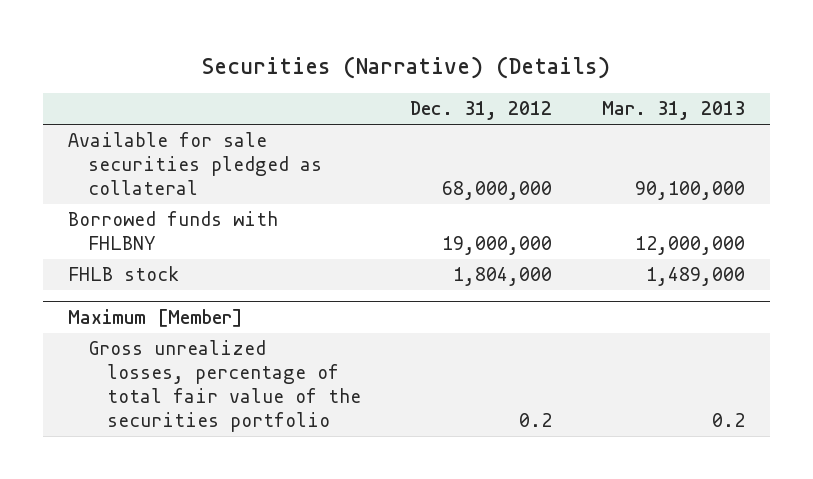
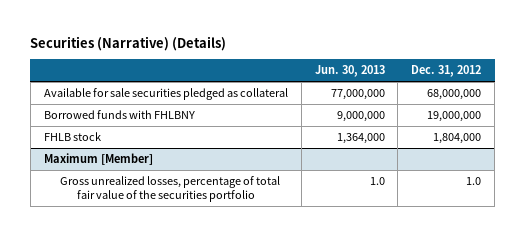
[601,101,745,121] Mar. 31, 2013 -> none
none -> [314,65,385,78] Jun. 30, 2013
[519,413,553,428] 0.2 -> [466,177,482,186] 1.0

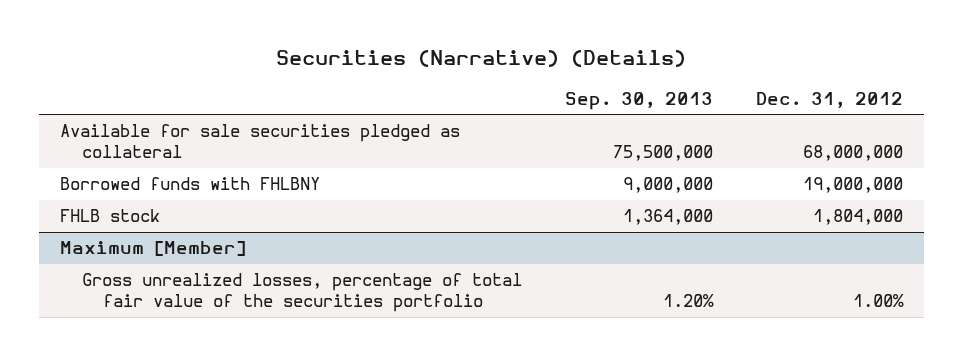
[314,65,385,78] Jun. 30, 2013 -> none
none -> [564,91,713,110] Sep. 30, 2013
[466,177,482,186] 1.0 -> [852,294,904,308] 1.00%

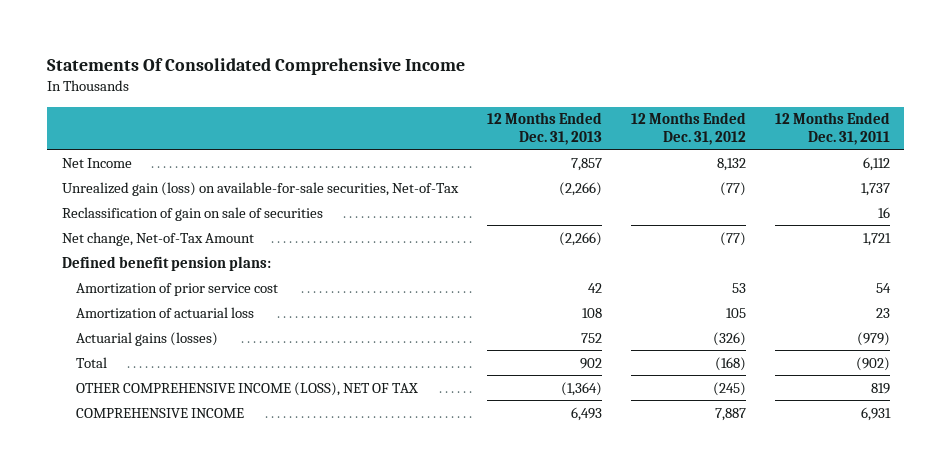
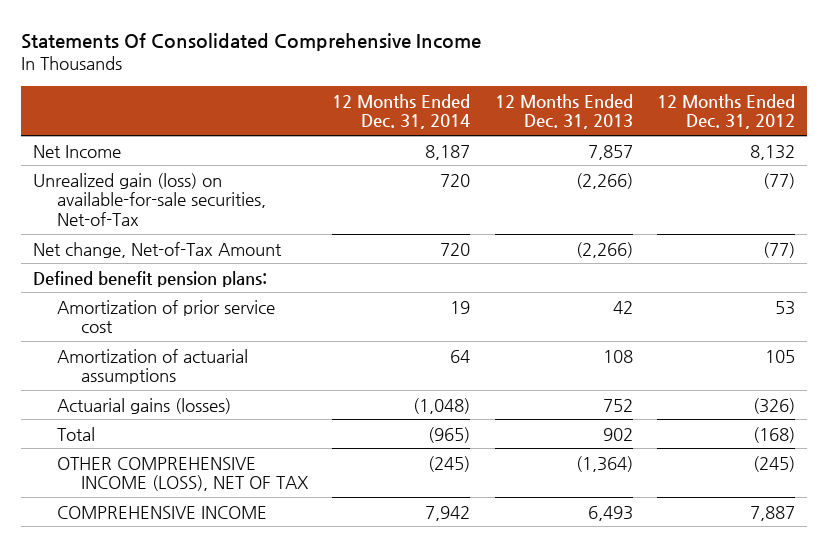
[774,112,890,145] 12 Months Ended Dec. 31, 2011 -> none
none -> [332,93,471,130] 12 Months Ended Dec. 31, 2014
[61,206,323,221] Reclassification of gain on sale of securities -> none
[75,306,254,319] Amortization of actuarial loss -> [57,348,249,385] Amortization of actuarial assumptions

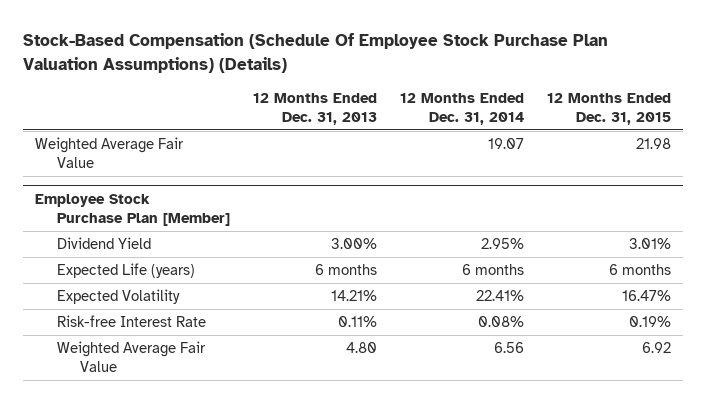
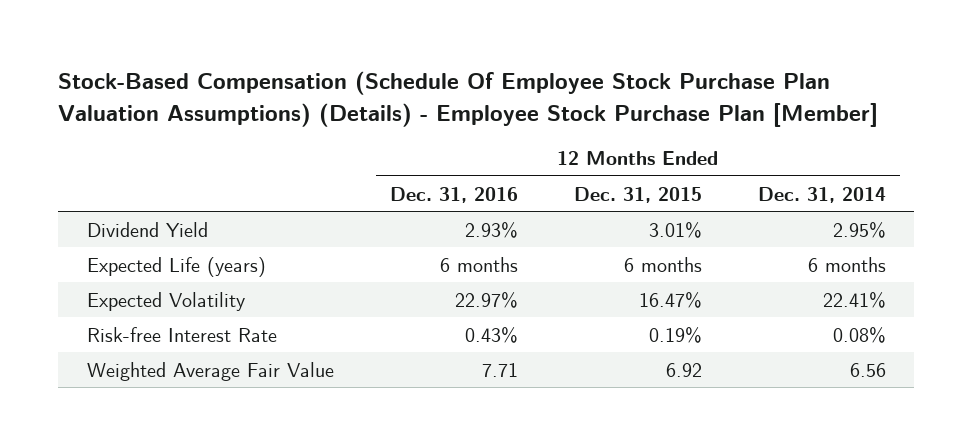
[23,33,609,73] Stock-Based Compensation (Schedule Of Employee Stock Purchase Plan Valuation Assumptions) (Details) -> [58,71,879,127] Stock-Based Compensation (Schedule Of Employee Stock Purchase Plan Valuation Assumptions) (Details) - Employee Stock Purchase Plan [Member]
[253,92,378,125] 12 Months Ended Dec. 31, 2013 -> none
none -> [389,186,518,203] Dec. 31, 2016
[34,137,184,169] Weighted Average Fair Value -> none
[34,193,231,226] Employee Stock Purchase Plan [Member] -> none

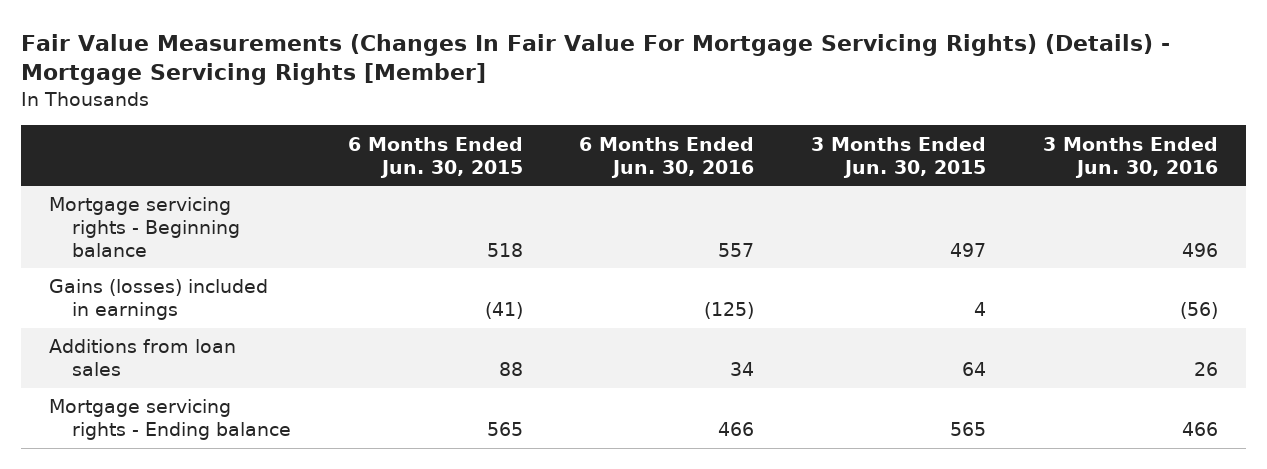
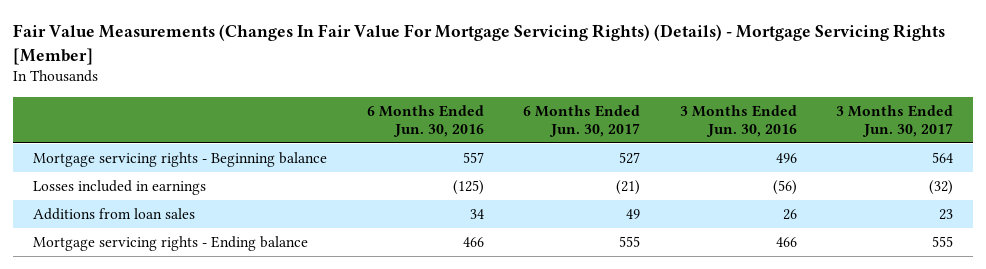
[347,136,523,178] 6 Months Ended Jun. 30, 2015 -> none
[811,136,987,178] 3 Months Ended Jun. 30, 2015 -> none
none -> [523,104,641,137] 6 Months Ended Jun. 30, 2017
none -> [836,104,954,137] 3 Months Ended Jun. 30, 2017
[49,279,269,321] Gains (losses) included in earnings -> [33,179,207,195] Losses included in earnings

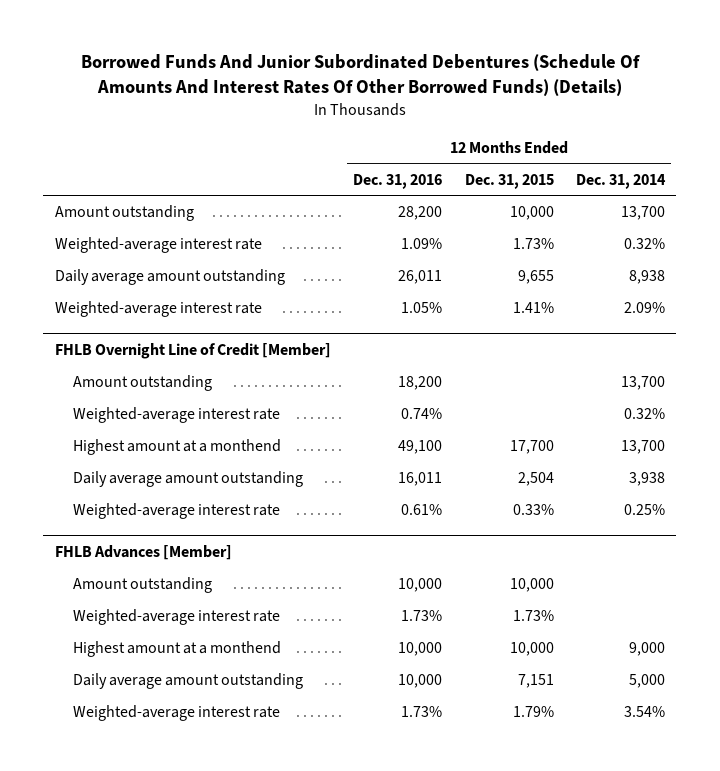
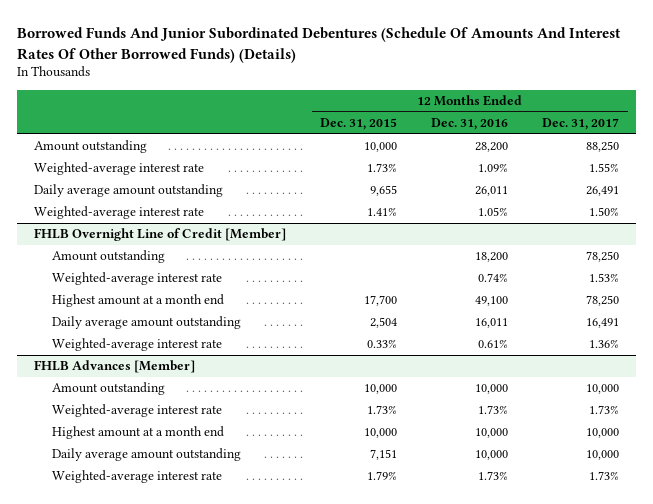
[575,173,666,189] Dec. 31, 2014 -> none
none -> [542,118,620,131] Dec. 31, 2017
[72,439,281,456] Highest amount at a monthend -> [51,294,224,308] Highest amount at a month end
[72,641,281,658] Highest amount at a monthend -> [51,426,224,440] Highest amount at a month end

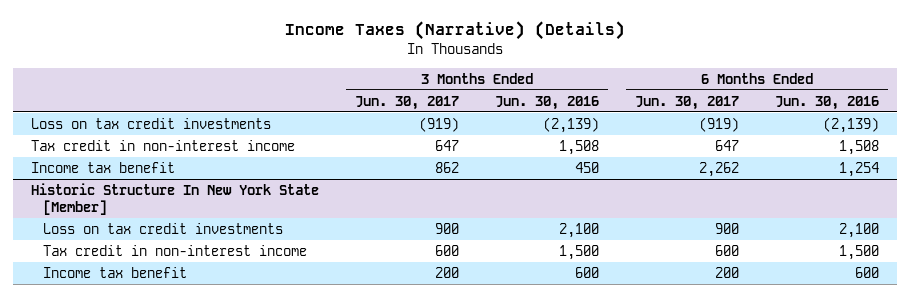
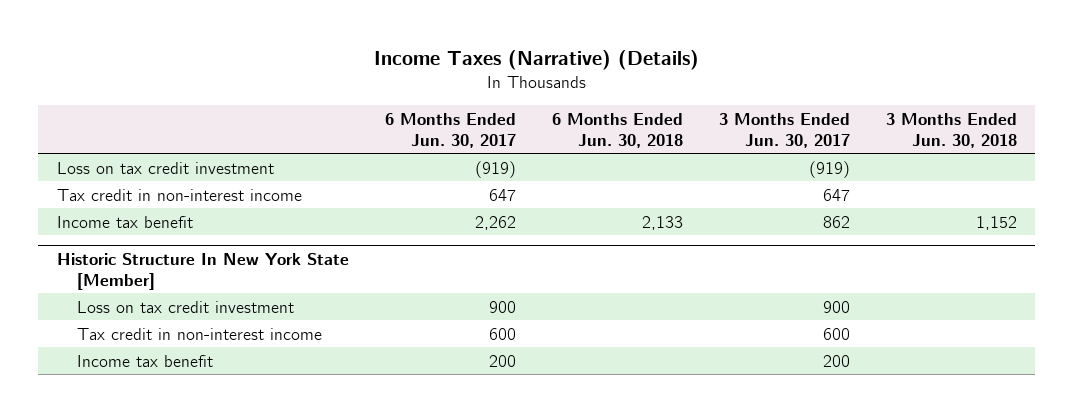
[494,95,599,110] Jun. 30, 2016 -> none
[774,95,879,110] Jun. 30, 2016 -> none
none -> [551,112,683,148] 6 Months Ended Jun. 30, 2018
none -> [886,112,1018,148] 3 Months Ended Jun. 30, 2018
[31,117,272,129] Loss on tax credit investments -> [56,161,274,174] Loss on tax credit investment
[43,222,284,234] Loss on tax credit investments -> [76,300,294,313] Loss on tax credit investment

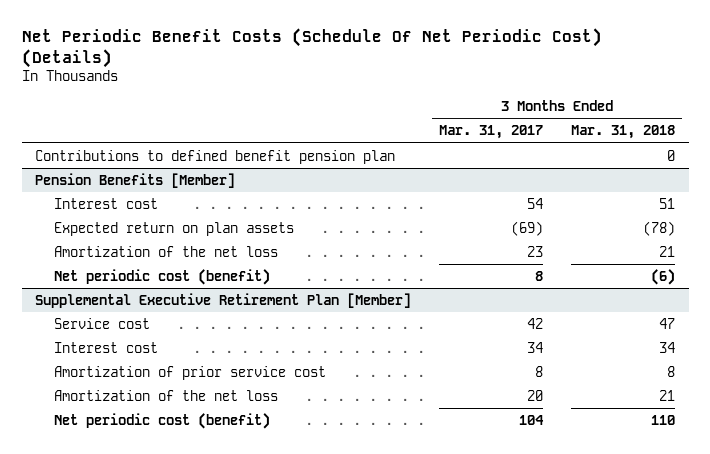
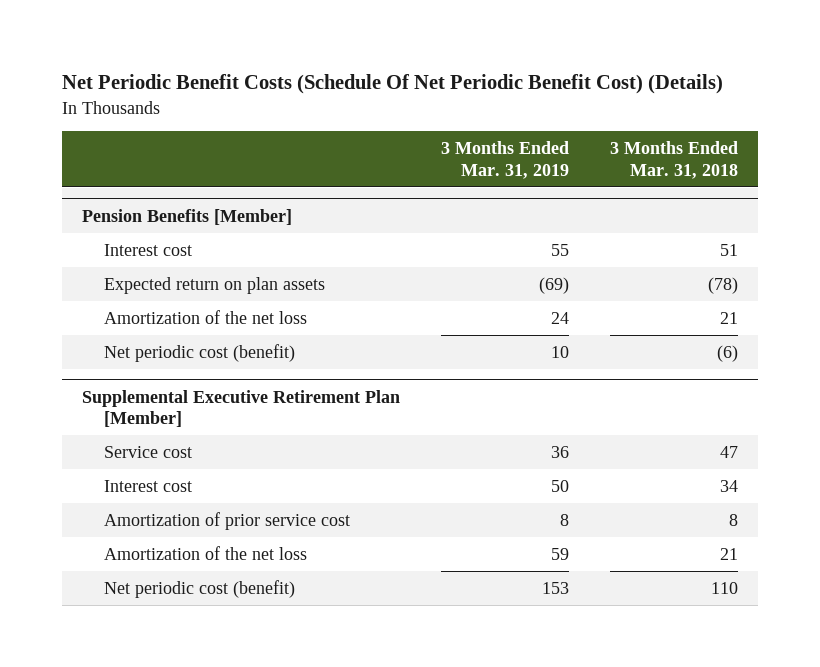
[21,28,602,69] Net Periodic Benefit Costs (Schedule Of Net Periodic Cost) (Details) -> [61,74,723,95] Net Periodic Benefit Costs (Schedule Of Net Periodic Benefit Cost) (Details)
[439,125,544,140] Mar. 31, 2017 -> none
none -> [440,141,569,179] 3 Months Ended Mar. 31, 2019
[35,149,396,164] Contributions to defined benefit pension plan -> none

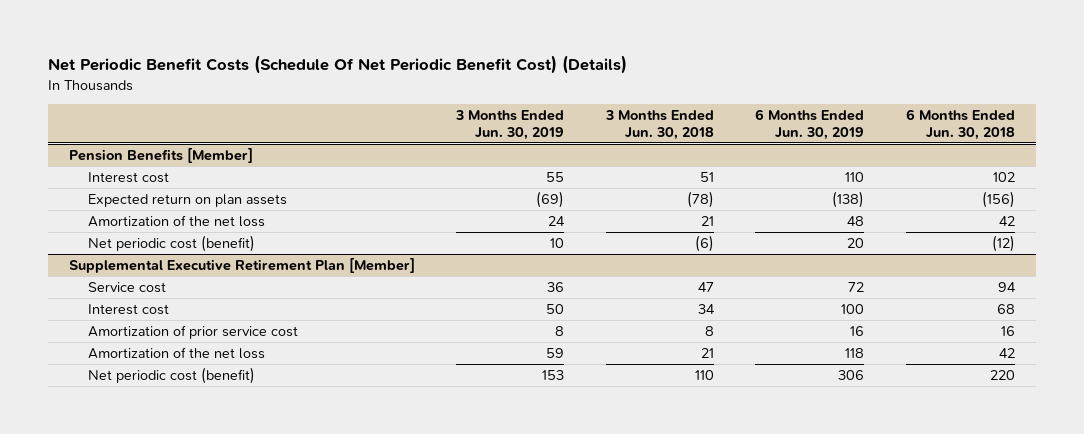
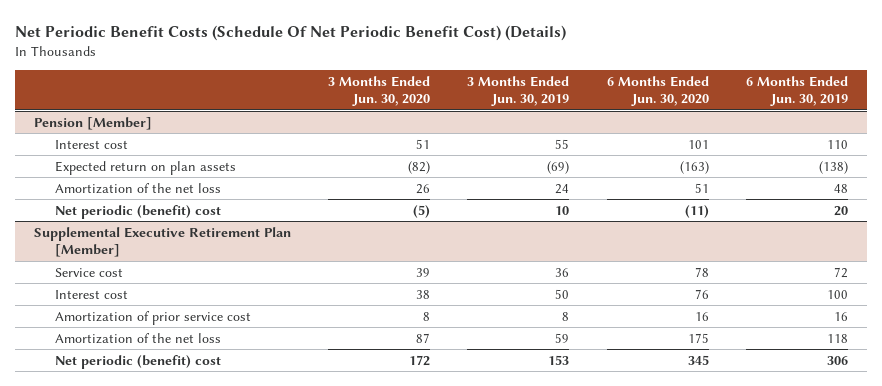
[604,109,714,140] 3 Months Ended Jun. 30, 2018 -> none
[905,108,1015,140] 6 Months Ended Jun. 30, 2018 -> none
none -> [328,75,431,107] 3 Months Ended Jun. 30, 2020
none -> [606,75,709,107] 6 Months Ended Jun. 30, 2020
[68,147,253,163] Pension Benefits [Member] -> [33,116,152,130] Pension [Member]
[88,234,256,252] Net periodic cost (benefit) -> [55,204,222,219] Net periodic (benefit) cost
[88,366,256,384] Net periodic cost (benefit) -> [55,354,222,369] Net periodic (benefit) cost

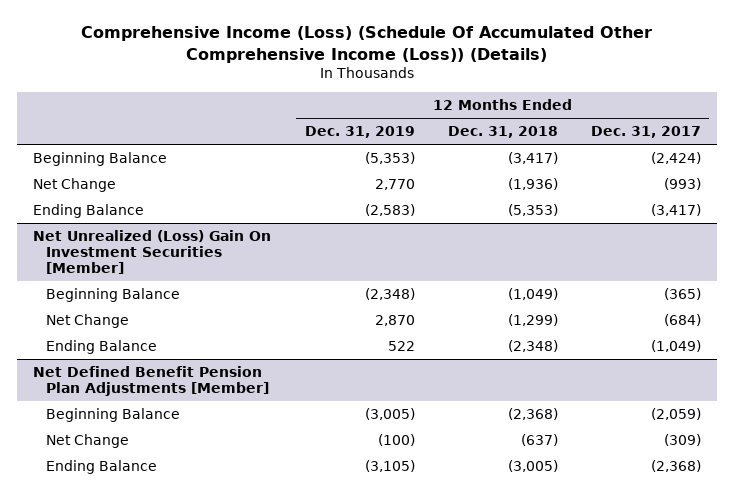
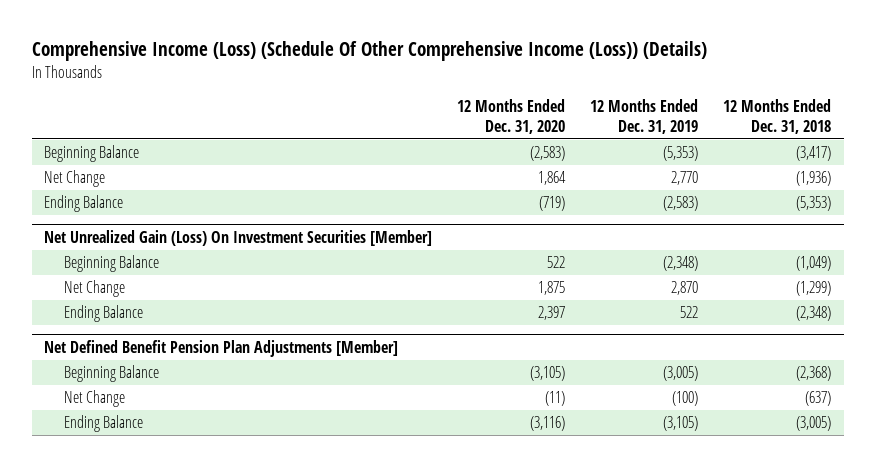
[81,26,653,63] Comprehensive Income (Loss) (Schedule Of Accumulated Other Comprehensive Income (Loss)) (Details) -> [31,41,707,62] Comprehensive Income (Loss) (Schedule Of Other Comprehensive Income (Loss)) (Details)
[590,126,701,139] Dec. 31, 2017 -> none
none -> [457,98,566,134] 12 Months Ended Dec. 31, 2020
[33,230,272,275] Net Unrealized (Loss) Gain On Investment Securities [Member] -> [44,230,433,247] Net Unrealized Gain (Loss) On Investment Securities [Member]

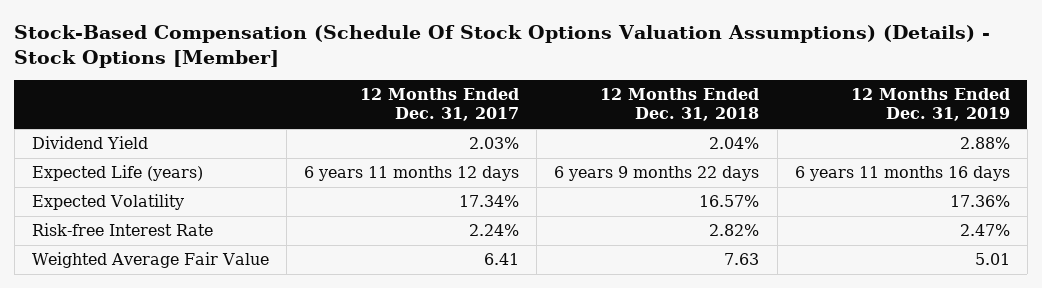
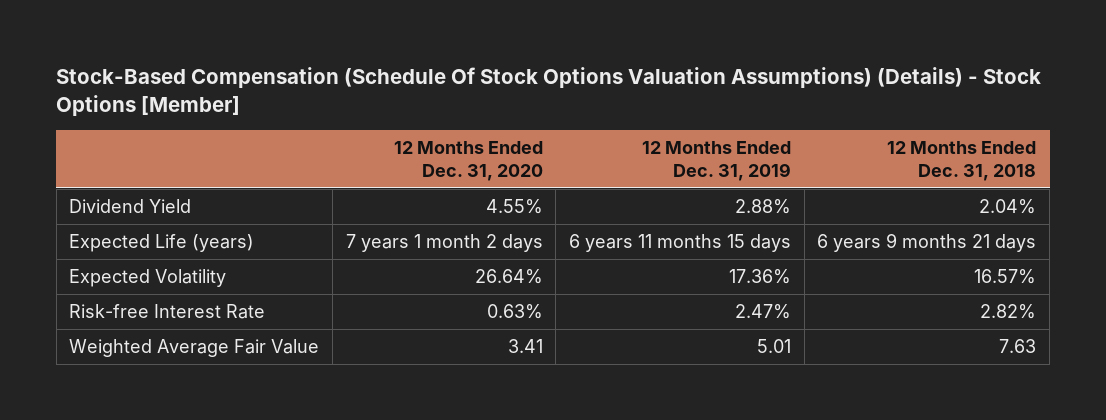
[360,88,520,122] 12 Months Ended Dec. 31, 2017 -> none
none -> [393,140,543,181] 12 Months Ended Dec. 31, 2020
[554,166,760,182] 6 years 9 months 22 days -> [817,233,1037,253] 6 years 9 months 21 days
[794,166,1010,182] 6 years 11 months 16 days -> [569,234,792,253] 6 years 11 months 15 days

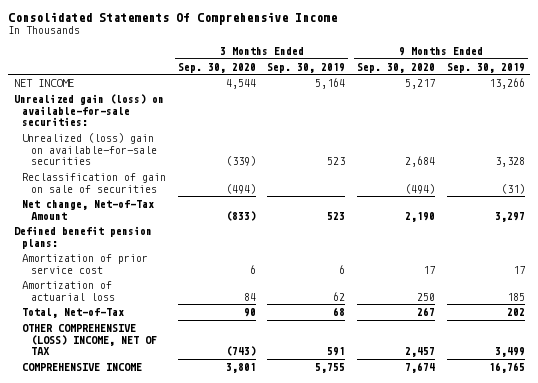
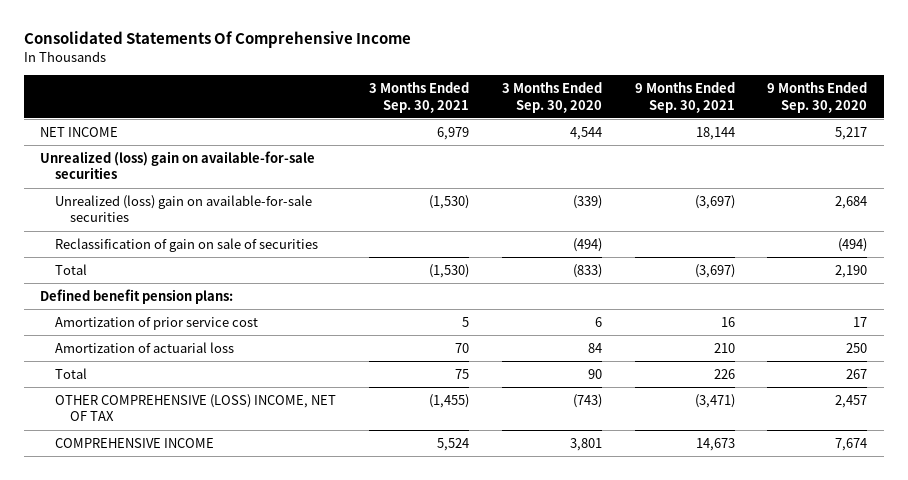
[267,62,346,73] Sep. 30, 2019 -> none
[446,62,525,73] Sep. 30, 2019 -> none
none -> [368,82,469,113] 3 Months Ended Sep. 30, 2021
none -> [634,82,735,113] 9 Months Ended Sep. 30, 2021
[13,93,164,127] Unrealized gain (loss) on available-for-sale securities: -> [40,150,316,180] Unrealized (loss) gain on available-for-sale securities
[22,199,155,220] Net change, Net-of-Tax Amount -> [55,263,88,275] Total
[22,307,125,318] Total, Net-of-Tax -> [55,367,88,379] Total

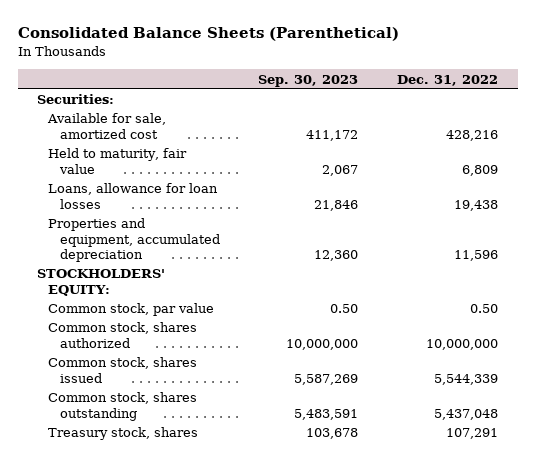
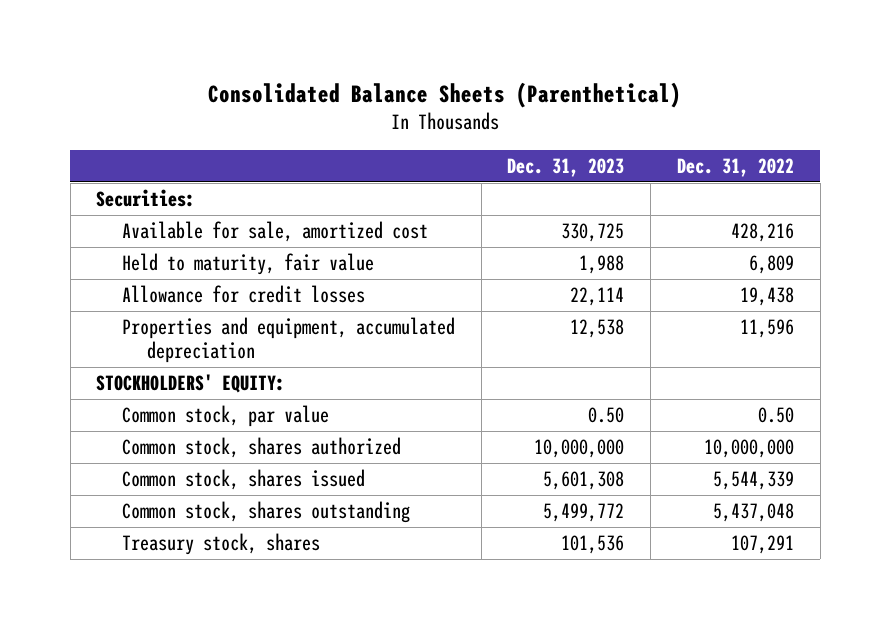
[258,74,359,87] Sep. 30, 2023 -> none
none -> [507,157,625,177] Dec. 31, 2023
[48,183,219,209] Loans, allowance for loan losses -> [121,285,365,304] Allowance for credit losses

